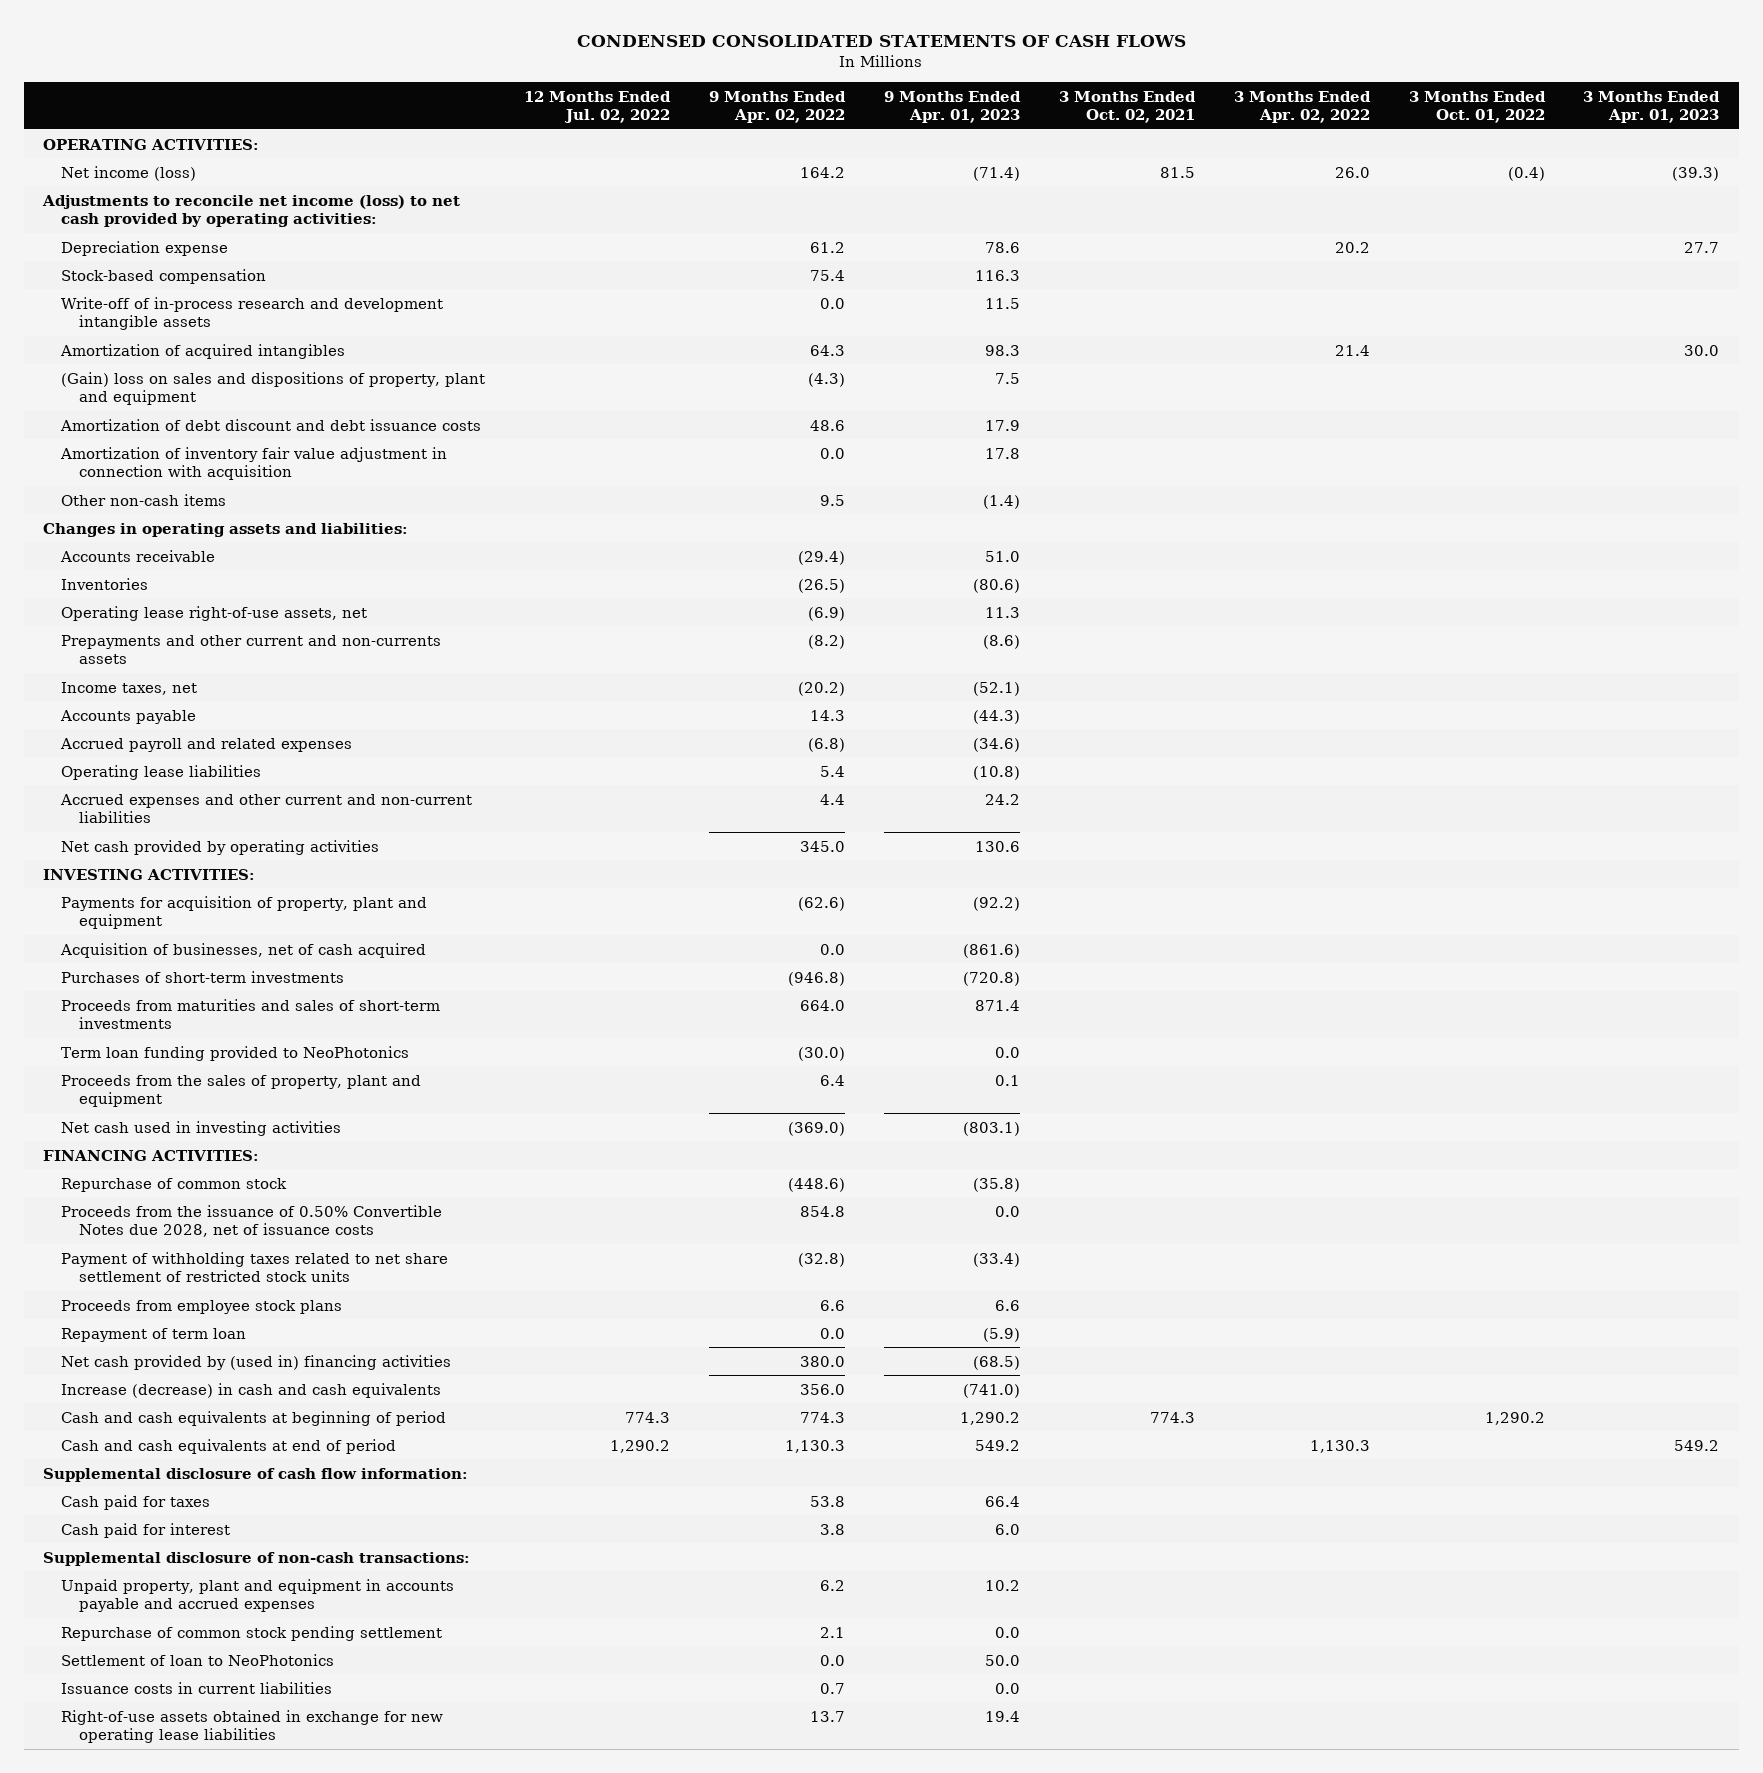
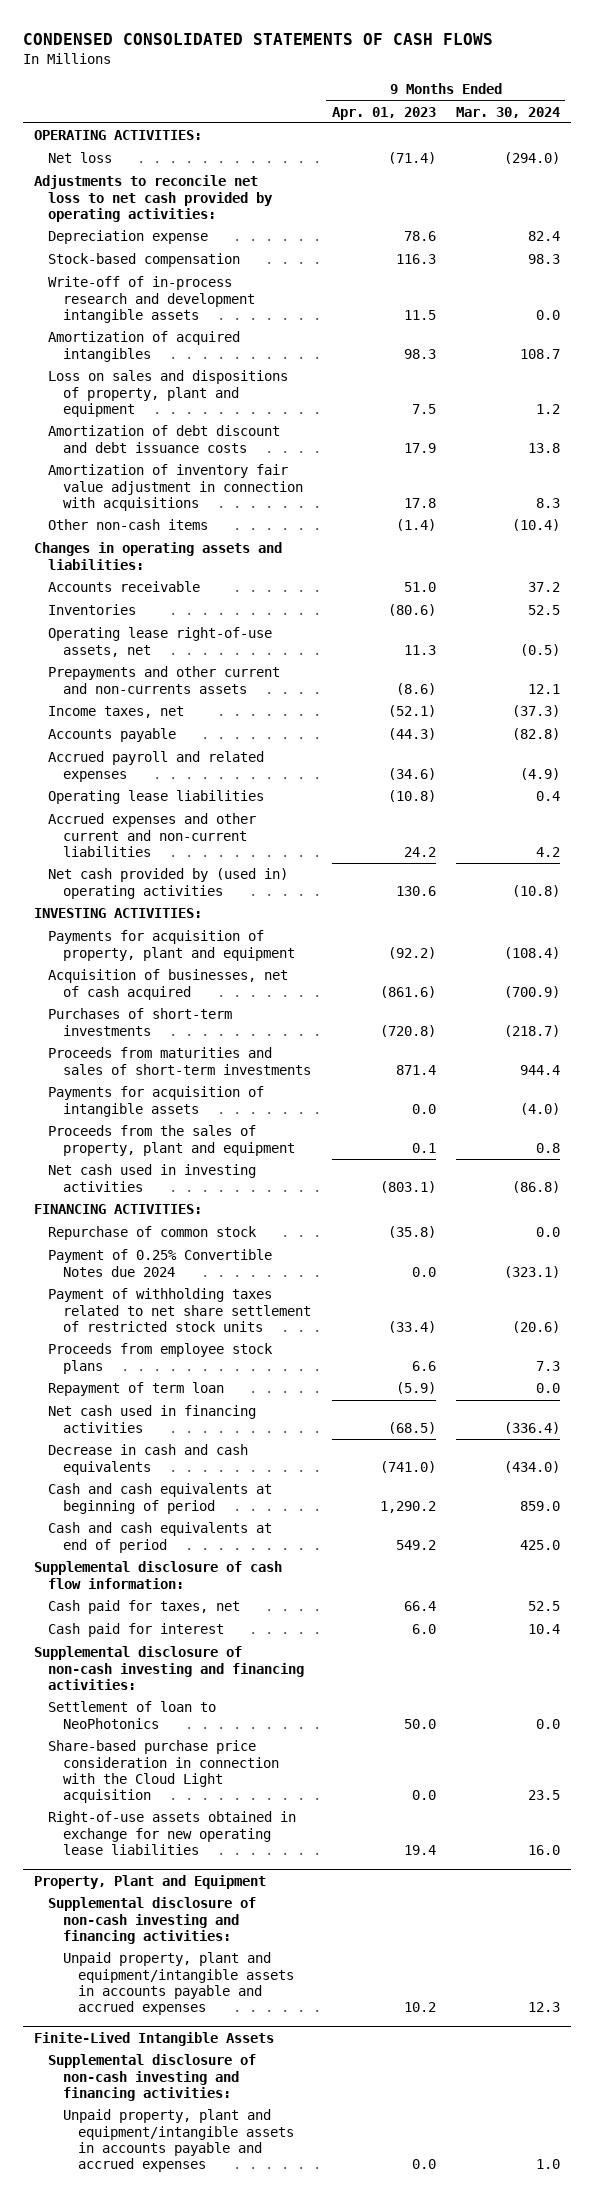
[524,90,672,124] 12 Months Ended Jul. 02, 2022 -> none
[709,90,847,124] 9 Months Ended Apr. 02, 2022 -> none
[1058,90,1196,124] 3 Months Ended Oct. 02, 2021 -> none
[1233,90,1371,124] 3 Months Ended Apr. 02, 2022 -> none
[1408,90,1546,124] 3 Months Ended Oct. 01, 2022 -> none
[1583,90,1721,124] 3 Months Ended Apr. 01, 2023 -> none
none -> [456,106,561,118] Mar. 30, 2024
[61,165,197,181] Net income (loss) -> [48,152,113,164] Net loss
[42,194,461,227] Adjustments to reconcile net income (loss) to net cash provided by operating activities: -> [33,175,274,222] Adjustments to reconcile net loss to net cash provided by operating activities:
[61,371,486,405] (Gain) loss on sales and dispositions of property, plant and equipment -> [48,370,289,417] Loss on sales and dispositions of property, plant and equipment
[60,446,448,480] Amortization of inventory fair value adjustment in connection with acquisition -> [48,464,303,511] Amortization of inventory fair value adjustment in connection with acquisitions
[61,839,380,855] Net cash provided by operating activities -> [48,868,289,899] Net cash provided by (used in) operating activities
[61,1045,410,1061] Term loan funding provided to NeoPhotonics -> none
none -> [48,1086,265,1117] Payments for acquisition of intangible assets
[61,1204,443,1237] Proceeds from the issuance of 0.50% Convertible Notes due 2028, net of issuance costs -> none
none -> [48,1249,273,1277] Payment of 0.25% Convertible Notes due 2024
[61,1354,452,1370] Net cash provided by (used in) financing activities -> [48,1405,257,1433] Net cash used in financing activities
[61,1382,442,1398] Increase (decrease) in cash and cash equivalents -> [48,1444,249,1475] Decrease in cash and cash equivalents
[61,1494,211,1510] Cash paid for taxes -> [48,1600,241,1615] Cash paid for taxes, net
[61,1578,455,1612] Unpaid property, plant and equipment in accounts payable and accrued expenses -> none
[61,1625,443,1641] Repurchase of common stock pending settlement -> none
[43,1551,471,1566] Supplemental disclosure of non-cash transactions: -> [33,1646,305,1690] Supplemental disclosure of non-cash investing and financing activities:
[61,1681,333,1694] Issuance costs in current liabilities -> none
none -> [48,1740,279,1804] Share-based purchase price consideration in connection with the Cloud Light acquisition
none -> [33,1874,266,1889] Property, Plant and Equipment
none -> [48,1897,257,1944] Supplemental disclosure of non-cash investing and financing activities:
none -> [62,1952,294,2016] Unpaid property, plant and equipment/intangible assets in accounts payable and accrued expenses
none -> [33,2031,274,2046] Finite-Lived Intangible Assets
none -> [48,2054,257,2101] Supplemental disclosure of non-cash investing and financing activities:
none -> [62,2109,294,2173] Unpaid property, plant and equipment/intangible assets in accounts payable and accrued expenses

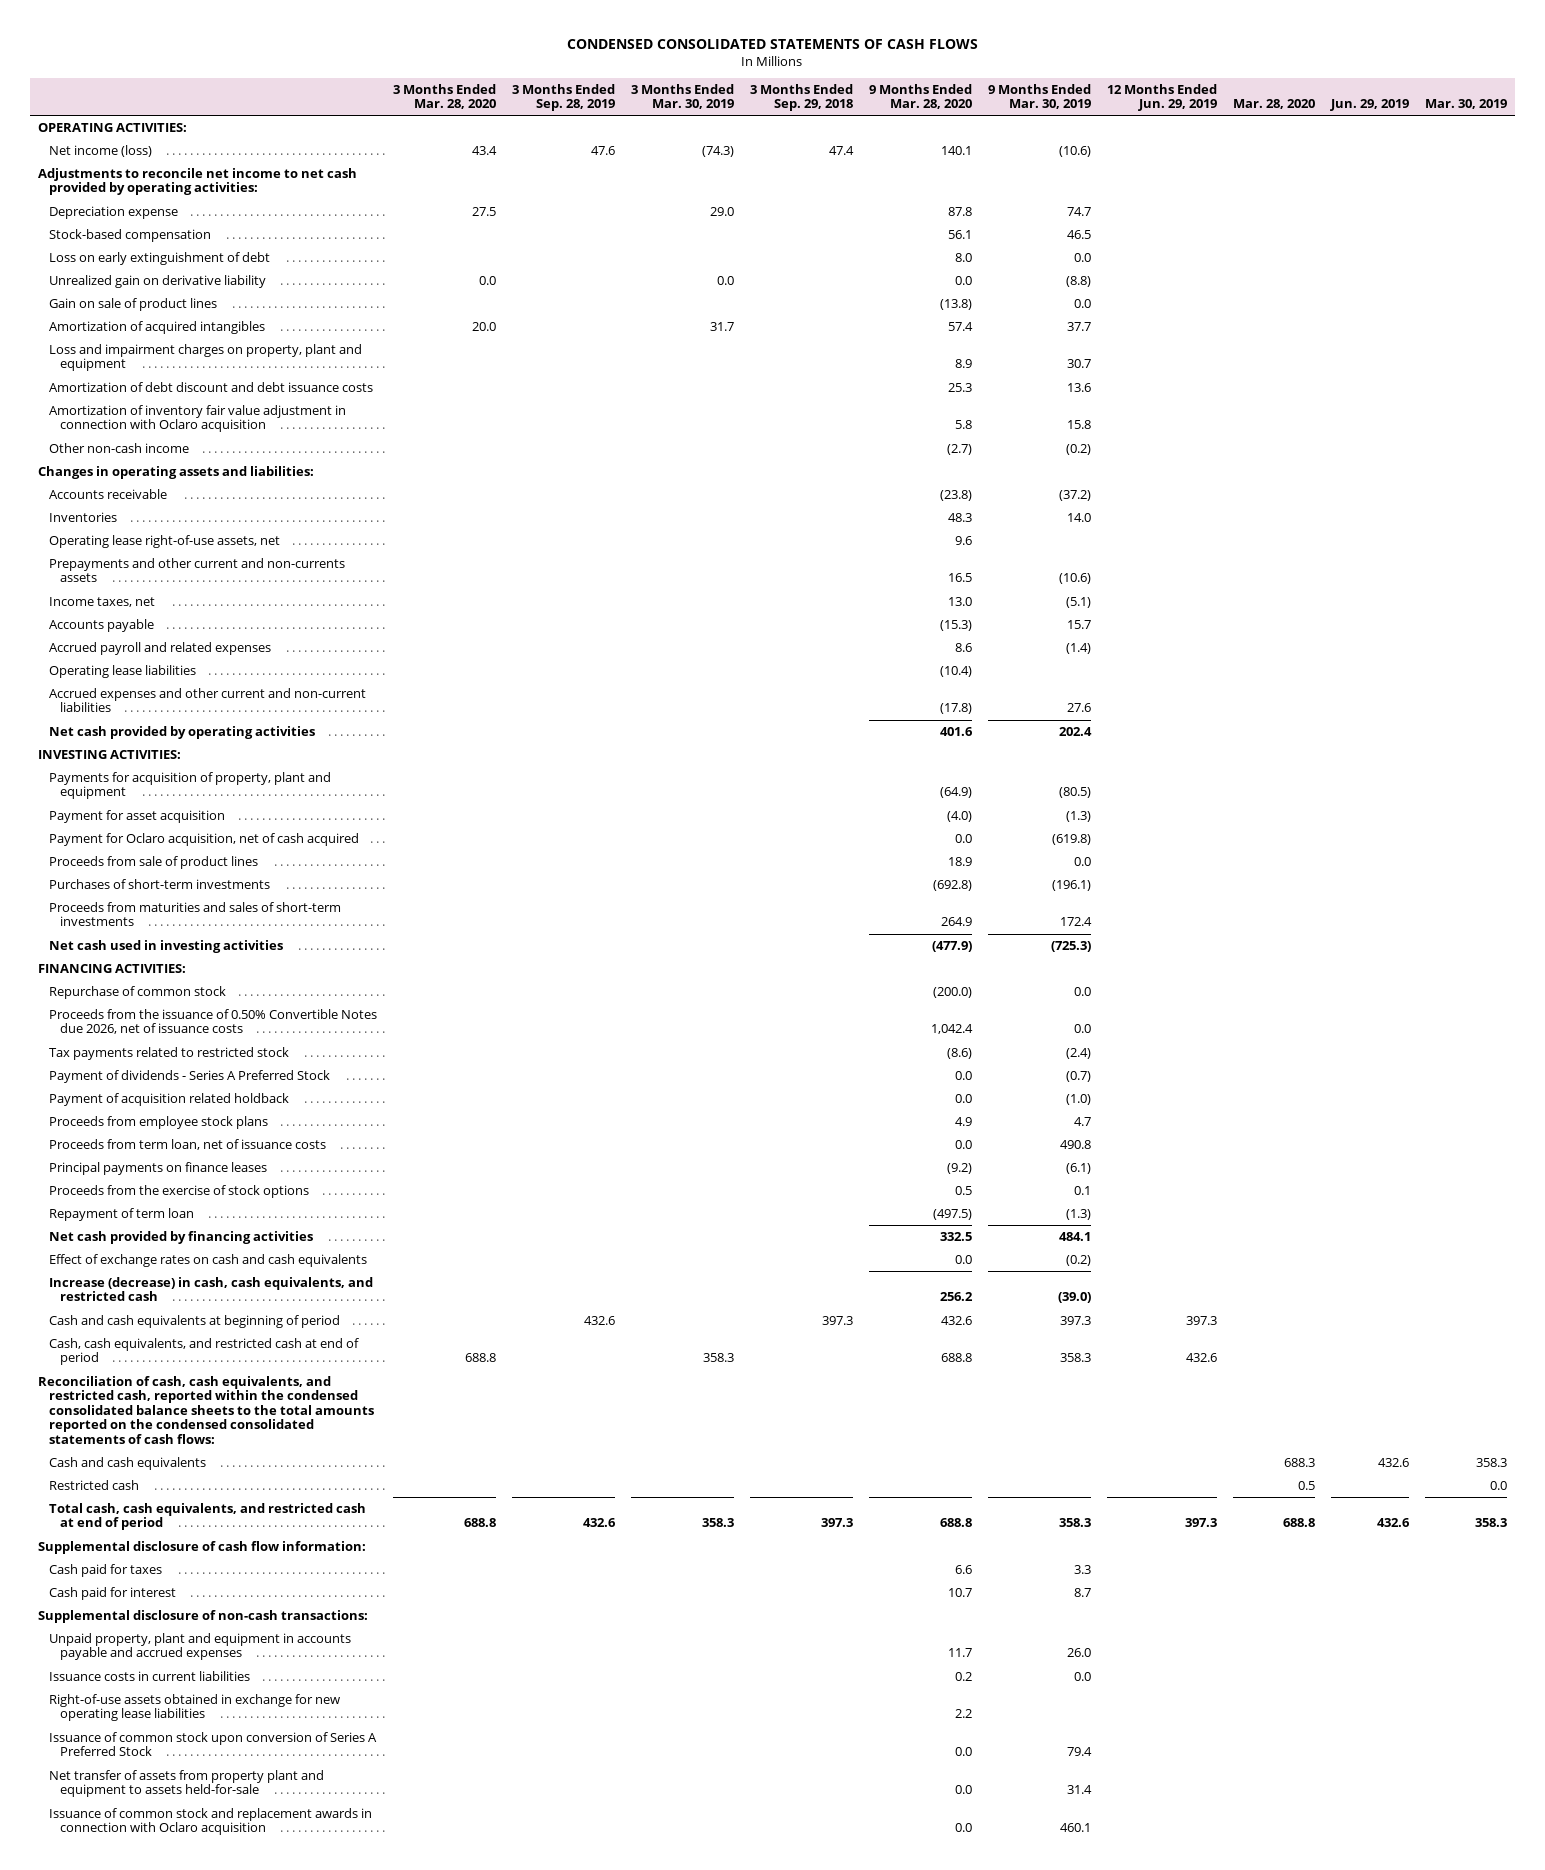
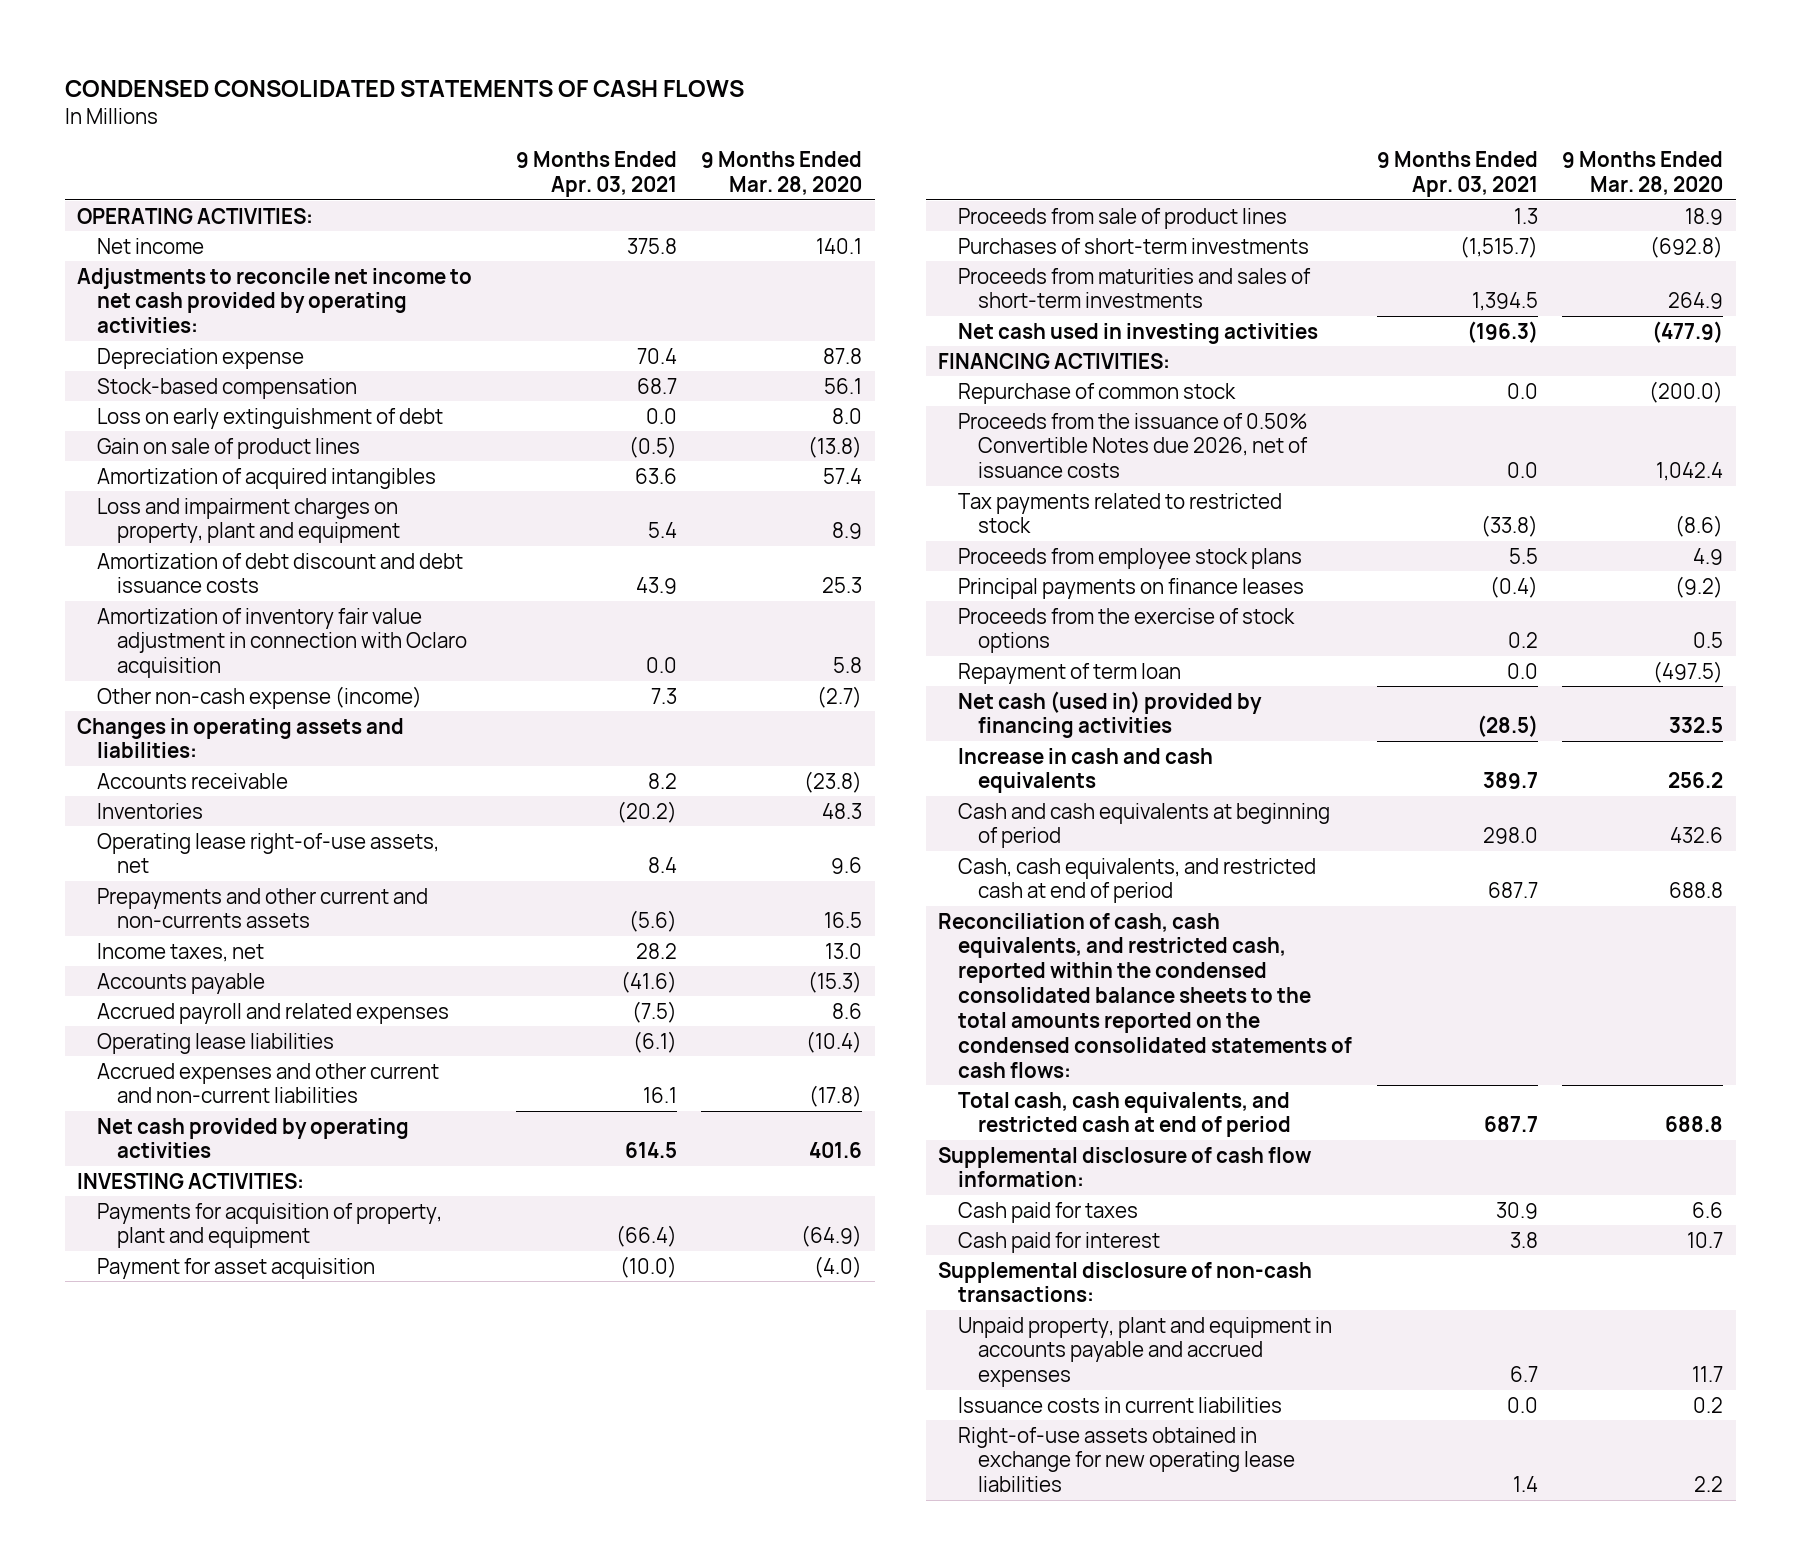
[392,83,496,110] 3 Months Ended Mar. 28, 2020 -> none
[511,83,615,112] 3 Months Ended Sep. 28, 2019 -> none
[630,83,734,110] 3 Months Ended Mar. 30, 2019 -> none
[749,83,853,112] 3 Months Ended Sep. 29, 2018 -> none
[987,83,1091,110] 9 Months Ended Mar. 30, 2019 -> none
[1106,83,1217,112] 12 Months Ended Jun. 29, 2019 -> none
[1232,99,1315,110] Mar. 28, 2020 -> none
[1329,99,1409,112] Jun. 29, 2019 -> none
[1424,99,1507,110] Mar. 30, 2019 -> none
none -> [515,151,677,198] 9 Months Ended Apr. 03, 2021
[48,144,152,157] Net income (loss) -> [96,237,204,254] Net income
[48,274,266,288] Unrealized gain on derivative liability -> none
[48,442,189,453] Other non-cash income -> [96,685,422,709] Other non-cash expense (income)
[48,832,359,846] Payment for Oclaro acquisition, net of cash acquired -> none
[48,1069,330,1083] Payment of dividends - Series A Preferred Stock -> none
[48,1092,289,1106] Payment of acquisition related holdback -> none
[48,1138,326,1150] Proceeds from term loan, net of issuance costs -> none
[48,1253,367,1267] Effect of exchange rates on cash and cash equivalents -> none
[48,1230,313,1244] Net cash provided by financing activities -> [958,690,1263,739] Net cash (used in) provided by financing activities
[48,1276,373,1302] Increase (decrease) in cash, cash equivalents, and restricted cash -> [958,747,1214,794] Increase in cash and cash equivalents
[48,1456,206,1470] Cash and cash equivalents -> none
[48,1479,139,1490] Restricted cash -> none
[48,1731,377,1757] Issuance of common stock upon conversion of Series A Preferred Stock -> none
[48,1769,324,1798] Net transfer of assets from property plant and equipment to assets held-for-sale -> none
[48,1807,372,1836] Issuance of common stock and replacement awards in connection with Oclaro acquisition -> none

